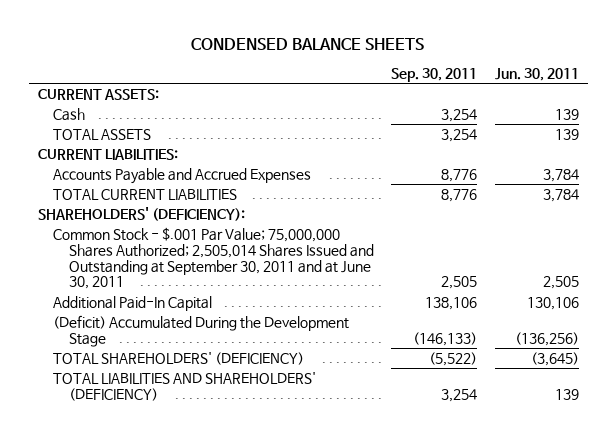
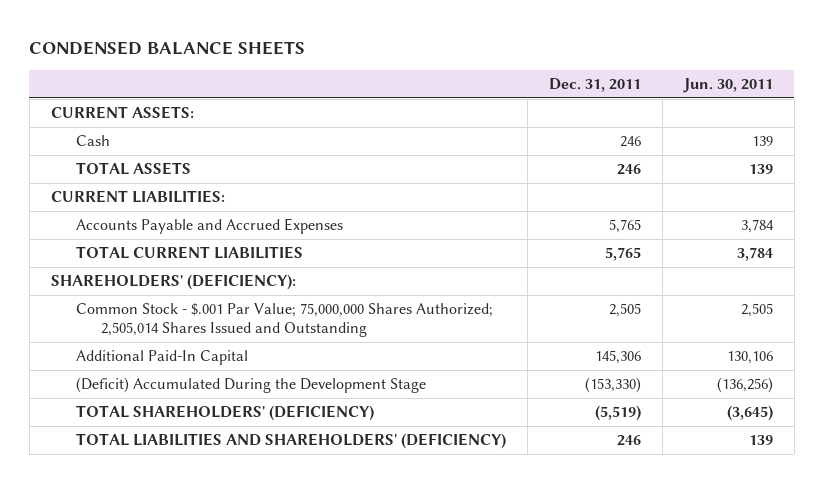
[391,67,478,82] Sep. 30, 2011 -> none
none -> [548,77,641,92] Dec. 31, 2011
[53,226,374,290] Common Stock - $.001 Par Value; 75,000,000 Shares Authorized; 2,505,014 Shares Issued and Outstanding at September 30, 2011 and at June 30, 2011 -> [75,303,493,338] Common Stock - $.001 Par Value; 75,000,000 Shares Authorized; 2,505,014 Shares Issued and Outstanding

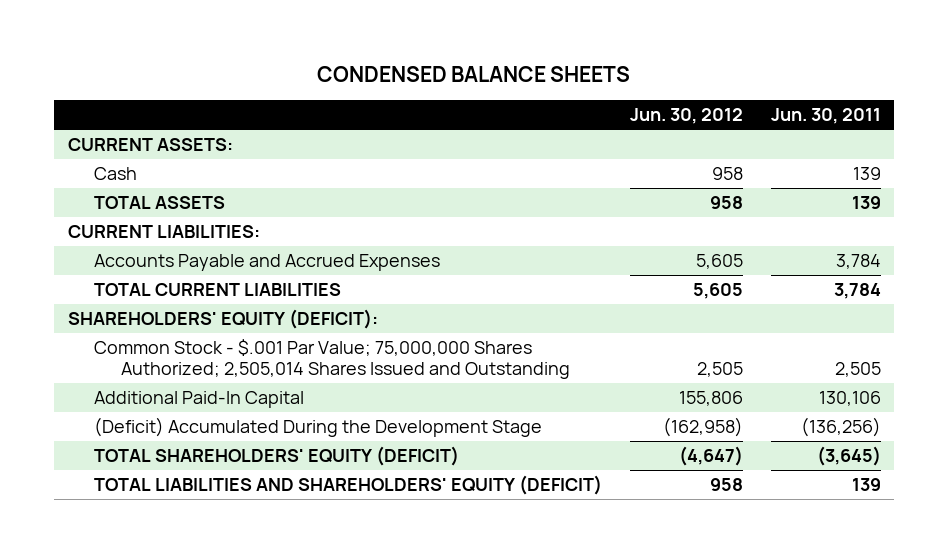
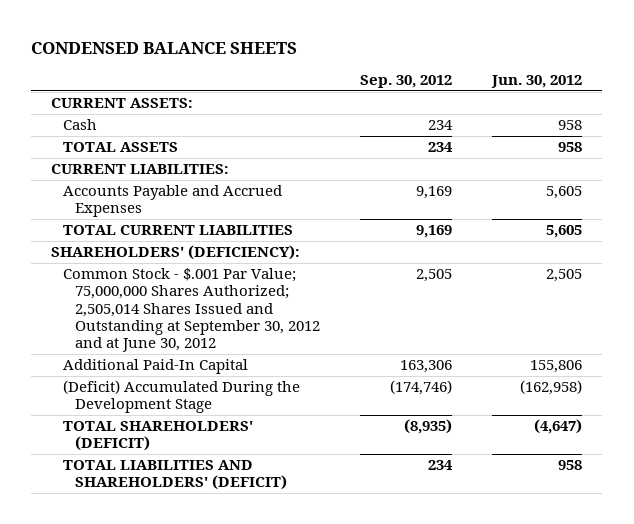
[770,108,881,125] Jun. 30, 2011 -> none
none -> [360,75,453,89] Sep. 30, 2012
[67,309,378,330] SHAREHOLDERS' EQUITY (DEFICIT): -> none
none -> [51,245,301,261] SHAREHOLDERS' (DEFICIENCY):
[94,339,570,380] Common Stock - $.001 Par Value; 75,000,000 Shares Authorized; 2,505,014 Shares Issued and Outstanding -> [63,268,320,352] Common Stock - $.001 Par Value; 75,000,000 Shares Authorized; 2,505,014 Shares Issued and Outstanding at September 30, 2012 and at June 30, 2012
[94,446,460,467] TOTAL SHAREHOLDERS' EQUITY (DEFICIT) -> [63,421,254,452] TOTAL SHAREHOLDERS' (DEFICIT)
[94,475,603,496] TOTAL LIABILITIES AND SHAREHOLDERS' EQUITY (DEFICIT) -> [63,460,287,491] TOTAL LIABILITIES AND SHAREHOLDERS' (DEFICIT)

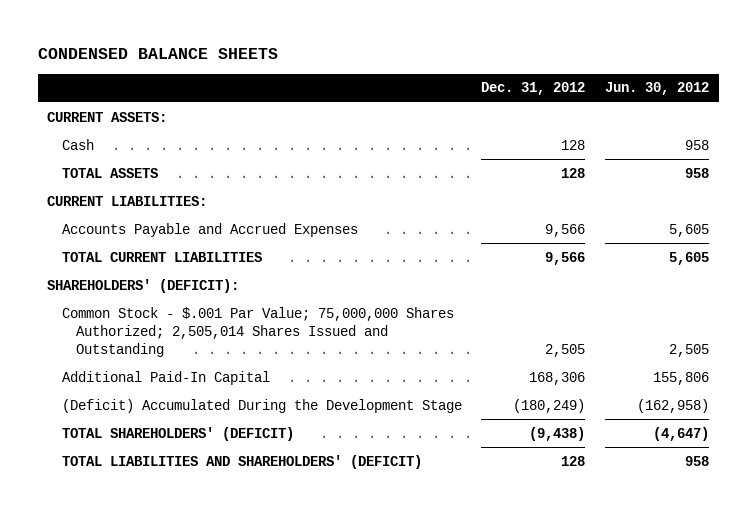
[360,75,453,89] Sep. 30, 2012 -> none
none -> [481,82,586,96] Dec. 31, 2012
[51,245,301,261] SHAREHOLDERS' (DEFICIENCY): -> none
none -> [47,278,240,293] SHAREHOLDERS' (DEFICIT):
[63,268,320,352] Common Stock - $.001 Par Value; 75,000,000 Shares Authorized; 2,505,014 Shares Issued and Outstanding at September 30, 2012 and at June 30, 2012 -> [61,306,454,358] Common Stock - $.001 Par Value; 75,000,000 Shares Authorized; 2,505,014 Shares Issued and Outstanding

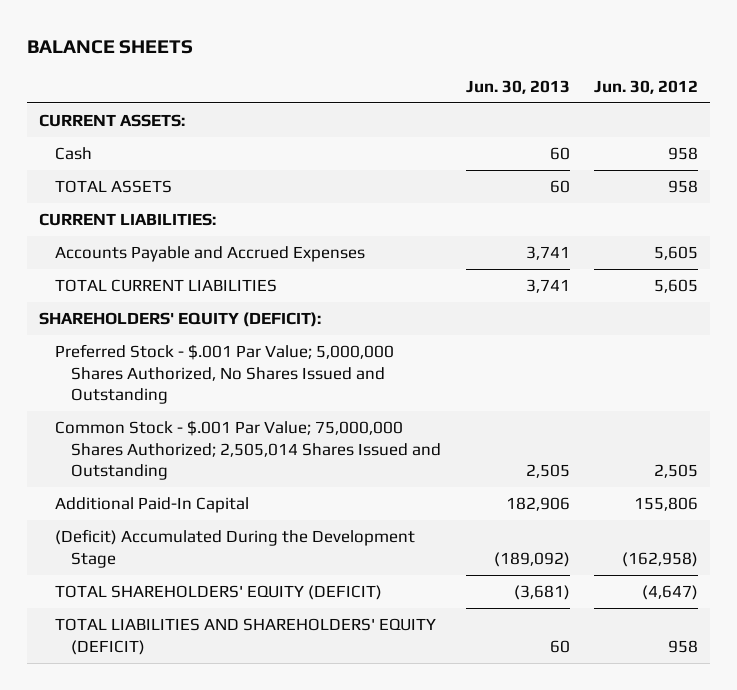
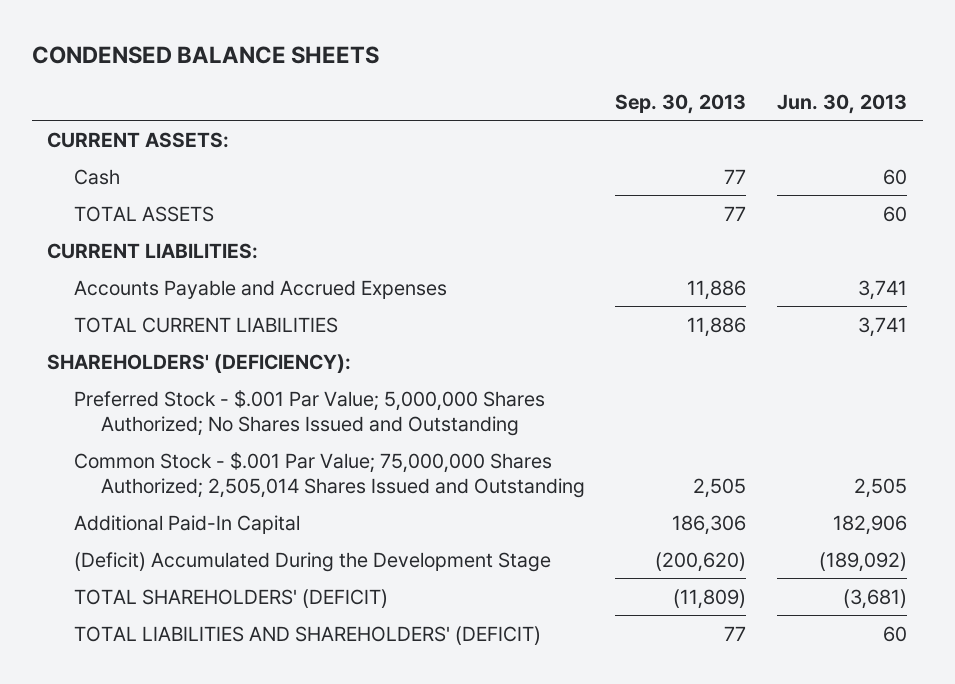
[26,39,193,54] BALANCE SHEETS -> [31,46,379,65] CONDENSED BALANCE SHEETS
[593,79,698,94] Jun. 30, 2012 -> none
none -> [615,94,747,115] Sep. 30, 2013
[38,312,321,328] SHAREHOLDERS' EQUITY (DEFICIT): -> [47,353,352,373] SHAREHOLDERS' (DEFICIENCY):
[55,344,395,405] Preferred Stock - $.001 Par Value; 5,000,000 Shares Authorized, No Shares Issued and Outstanding -> [73,389,545,437] Preferred Stock - $.001 Par Value; 5,000,000 Shares Authorized; No Shares Issued and Outstanding
[55,585,383,601] TOTAL SHAREHOLDERS' EQUITY (DEFICIT) -> [73,588,388,608] TOTAL SHAREHOLDERS' (DEFICIT)
[55,618,437,655] TOTAL LIABILITIES AND SHAREHOLDERS' EQUITY (DEFICIT) -> [73,625,541,645] TOTAL LIABILITIES AND SHAREHOLDERS' (DEFICIT)

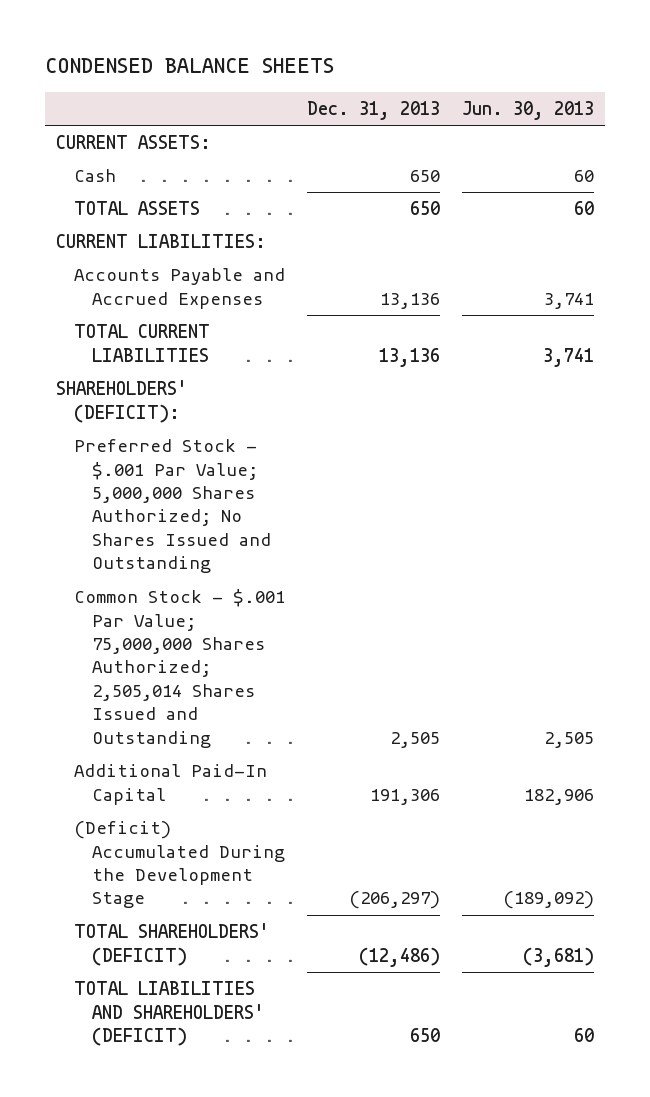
[615,94,747,115] Sep. 30, 2013 -> none
none -> [307,100,441,120] Dec. 31, 2013
[47,353,352,373] SHAREHOLDERS' (DEFICIENCY): -> [55,380,187,423] SHAREHOLDERS' (DEFICIT):

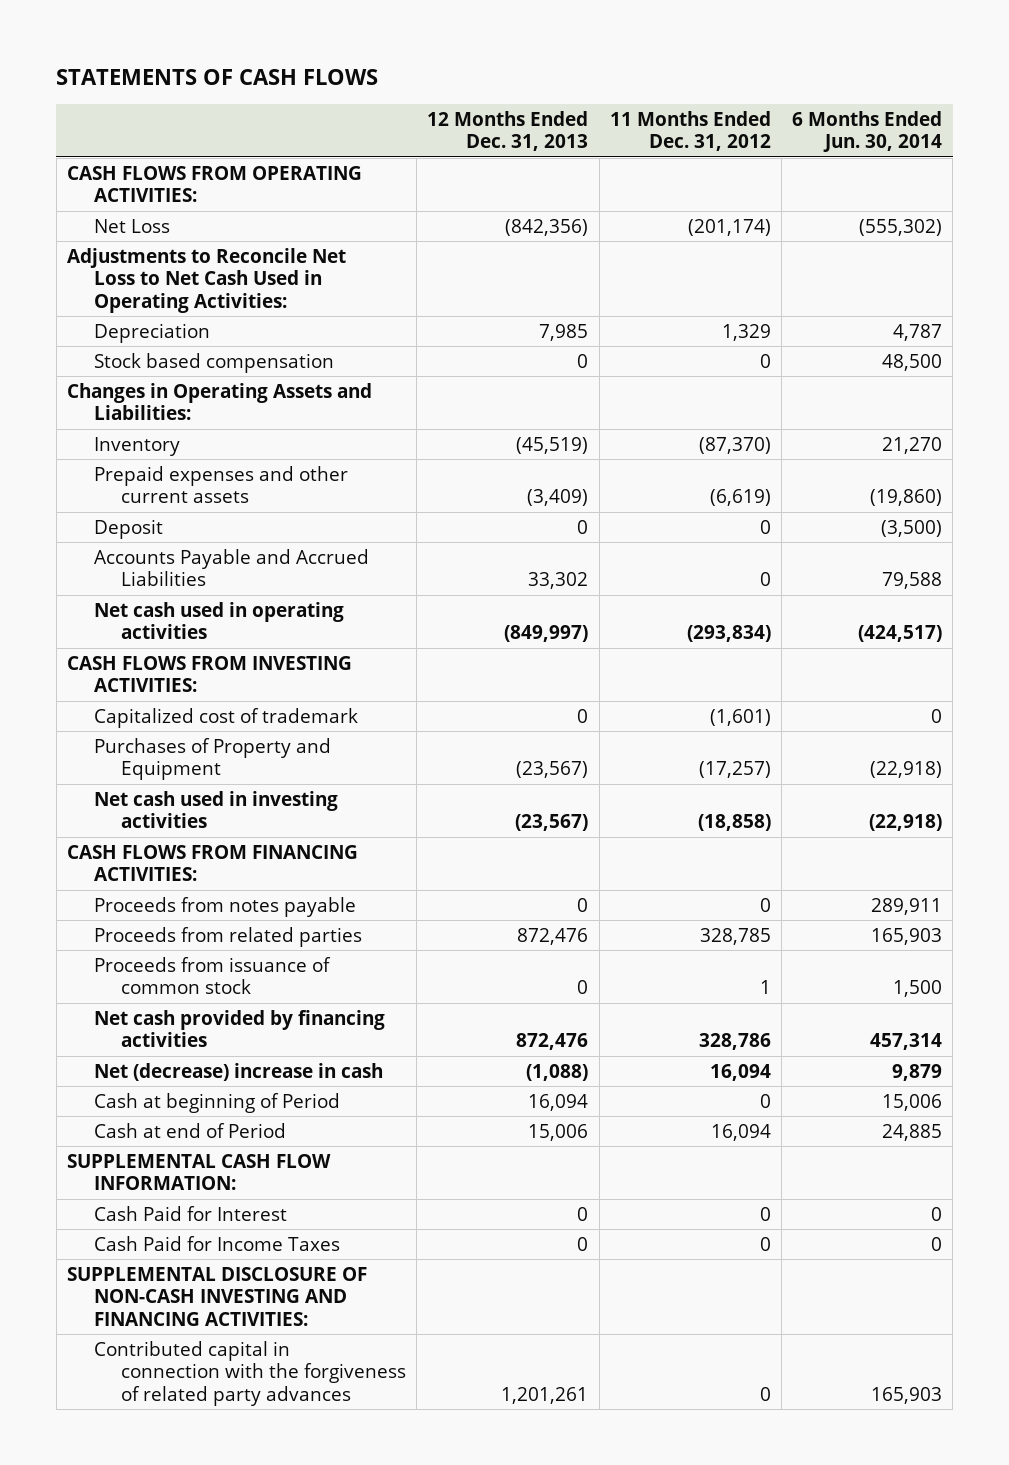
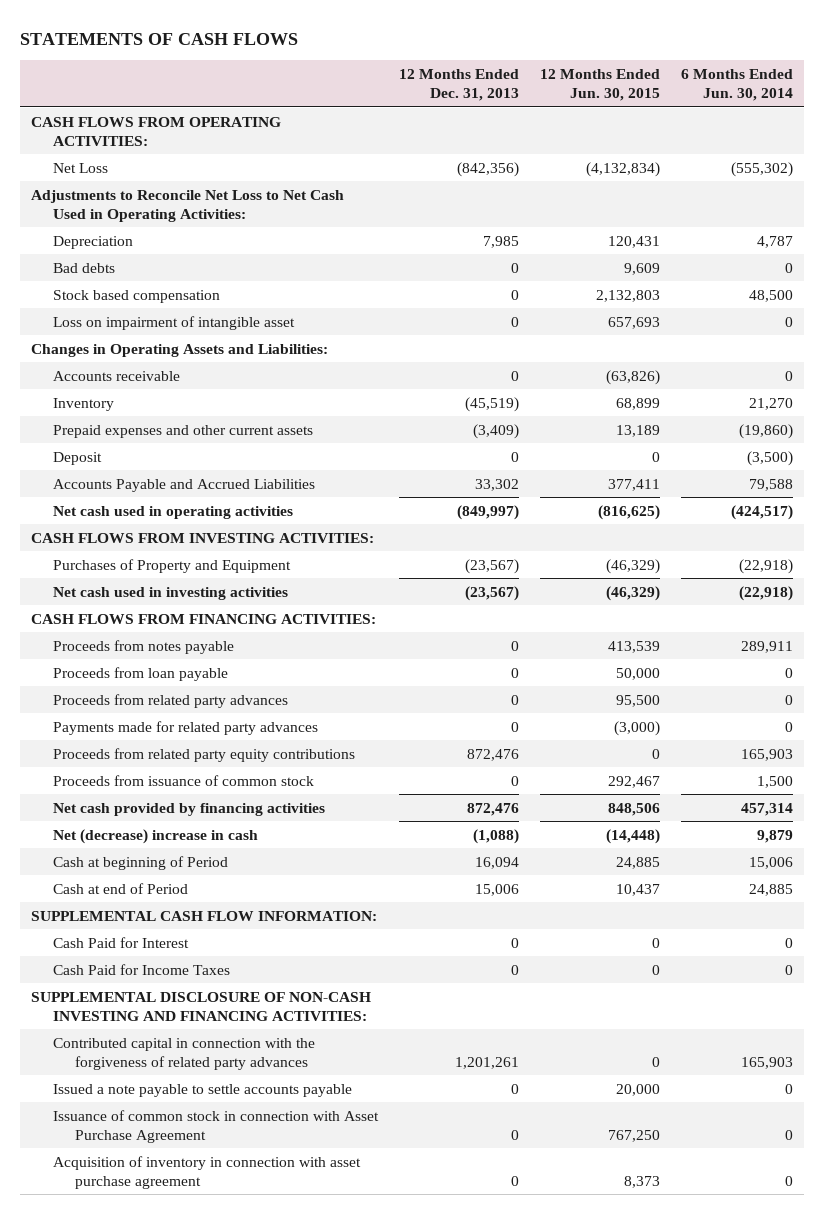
[609,110,771,152] 11 Months Ended Dec. 31, 2012 -> none
none -> [540,69,661,102] 12 Months Ended Jun. 30, 2015
none -> [52,262,115,273] Bad debts
none -> [52,315,295,330] Loss on impairment of intangible asset
none -> [52,370,180,381] Accounts receivable
[94,707,359,728] Capitalized cost of trademark -> none
none -> [52,666,228,681] Proceeds from loan payable
[94,926,363,947] Proceeds from related parties -> [52,693,288,708] Proceeds from related party advances
[517,927,589,945] 872,476 -> [510,694,519,705] 0
[870,927,942,945] 165,903 -> [785,694,794,705] 0
none -> [52,720,318,735] Payments made for related party advances
none -> [52,747,355,762] Proceeds from related party equity contributions
none -> [52,1083,352,1097] Issued a note payable to settle accounts payable
none -> [52,1109,379,1143] Issuance of common stock in connection with Asset Purchase Agreement
none -> [52,1155,361,1189] Acquisition of inventory in connection with asset purchase agreement

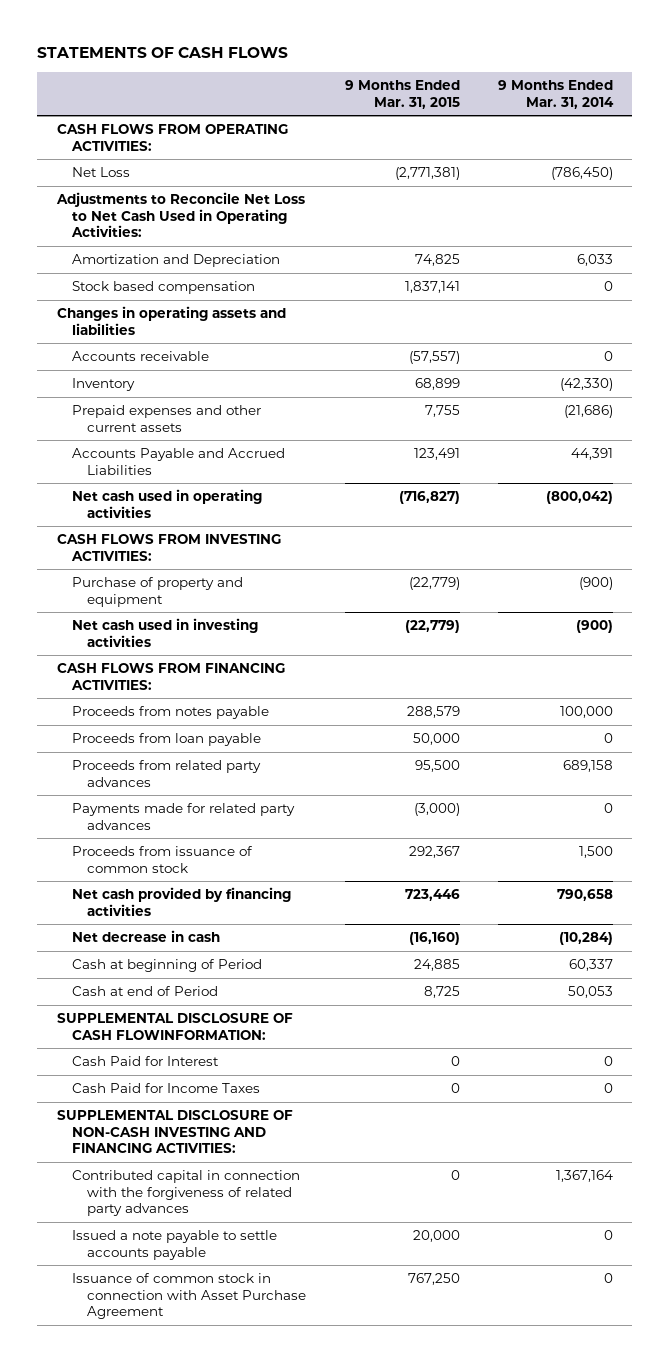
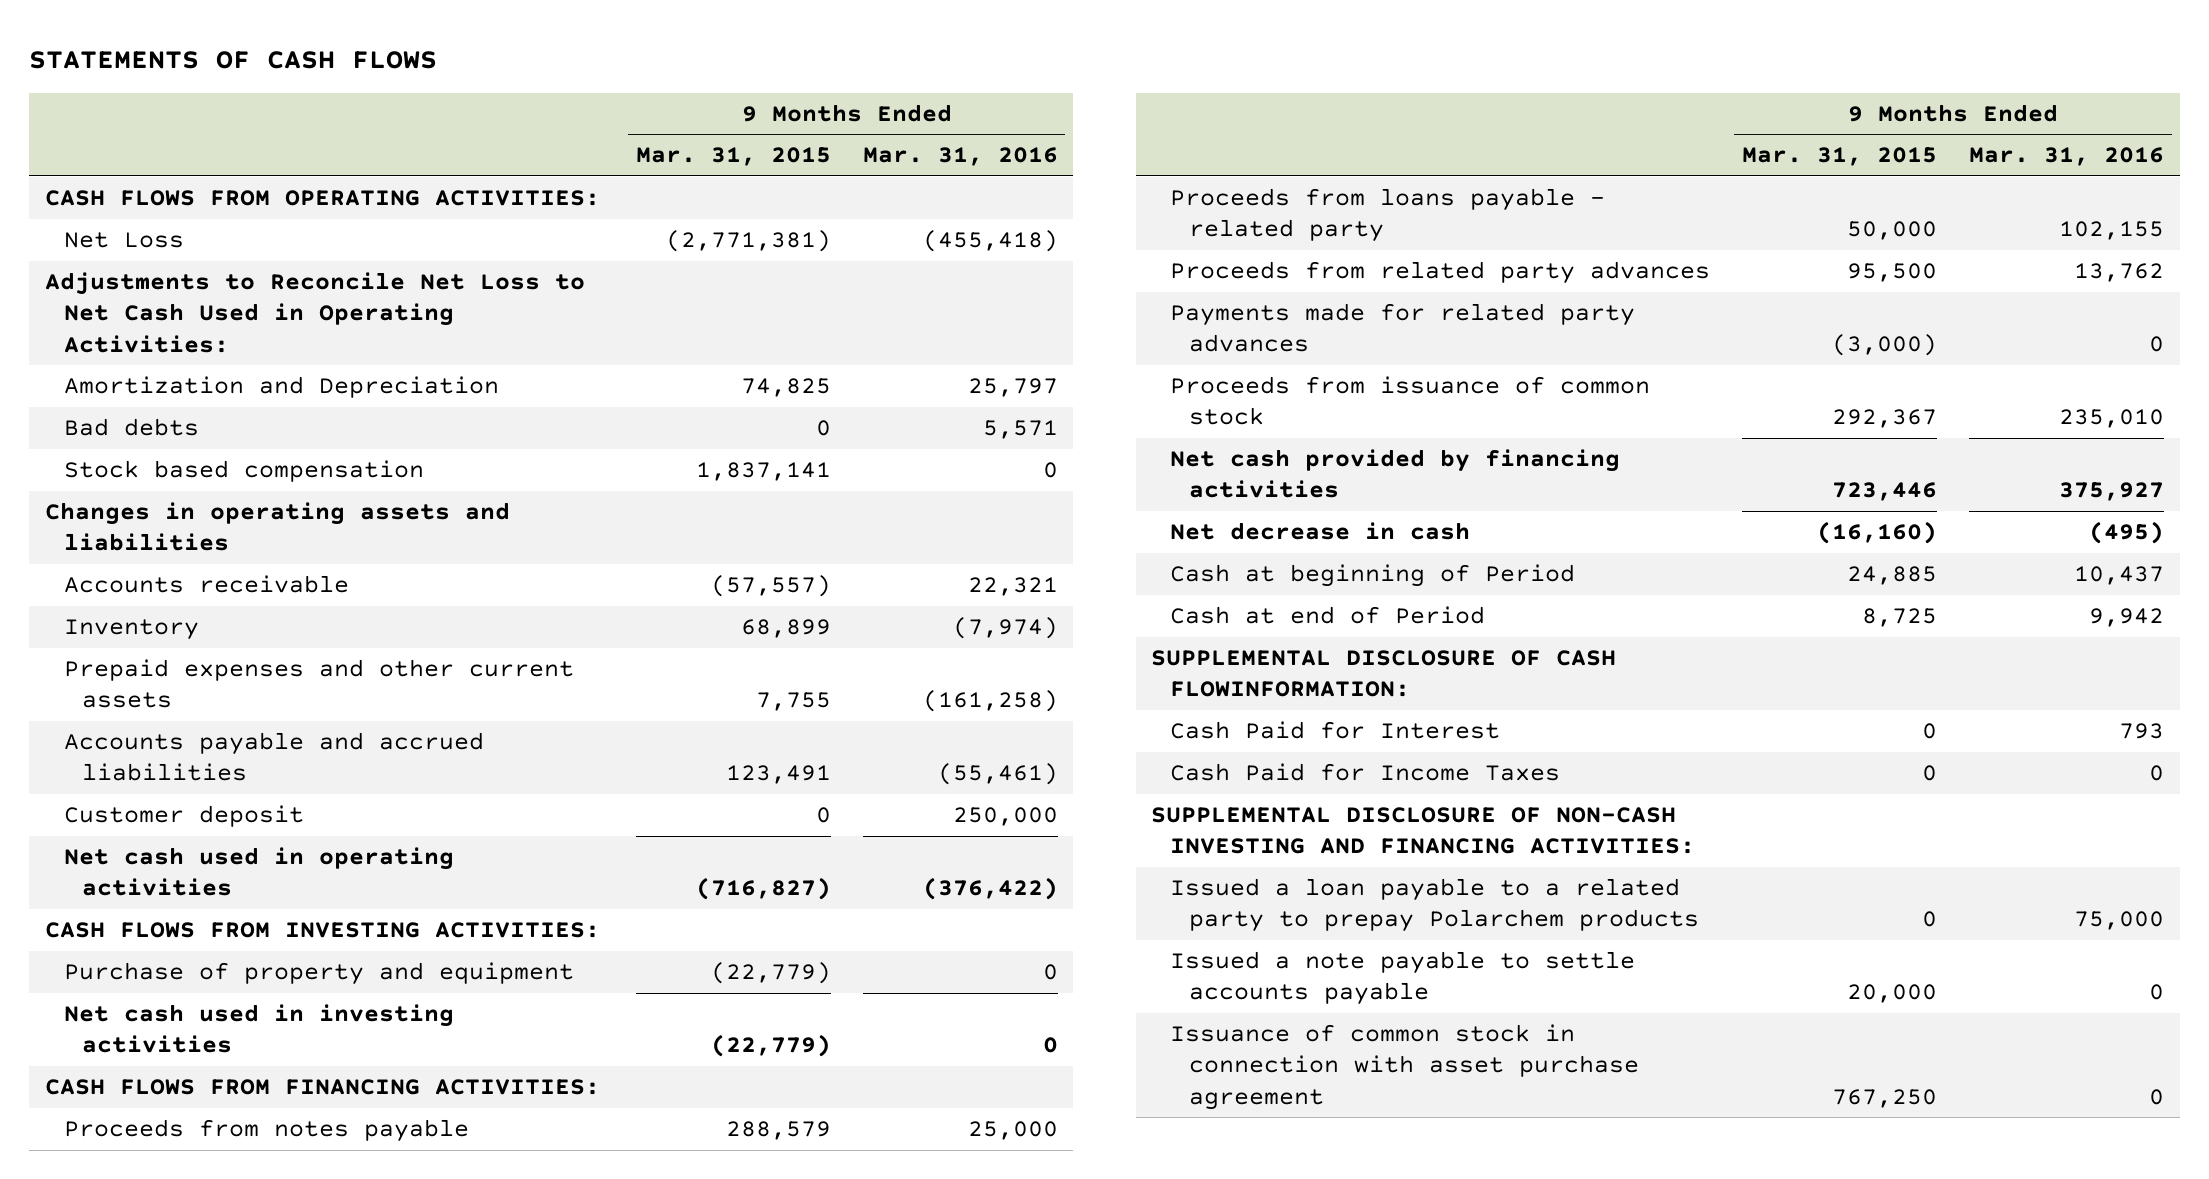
[497,80,614,109] 9 Months Ended Mar. 31, 2014 -> none
none -> [862,147,1058,167] Mar. 31, 2016
none -> [63,418,199,437] Bad debts
[71,448,285,475] Accounts Payable and Accrued Liabilities -> [63,732,484,782] Accounts payable and accrued liabilities
none -> [63,805,304,828] Customer deposit
[71,733,261,747] Proceeds from loan payable -> [1170,188,1606,243] Proceeds from loans payable - related party
[71,1170,300,1217] Contributed capital in connection with the forgiveness of related party advances -> none
none -> [1170,878,1699,933] Issued a loan payable to a related party to prepay Polarchem products
[71,1273,307,1320] Issuance of common stock in connection with Asset Purchase Agreement -> [1170,1024,1639,1110] Issuance of common stock in connection with asset purchase agreement

